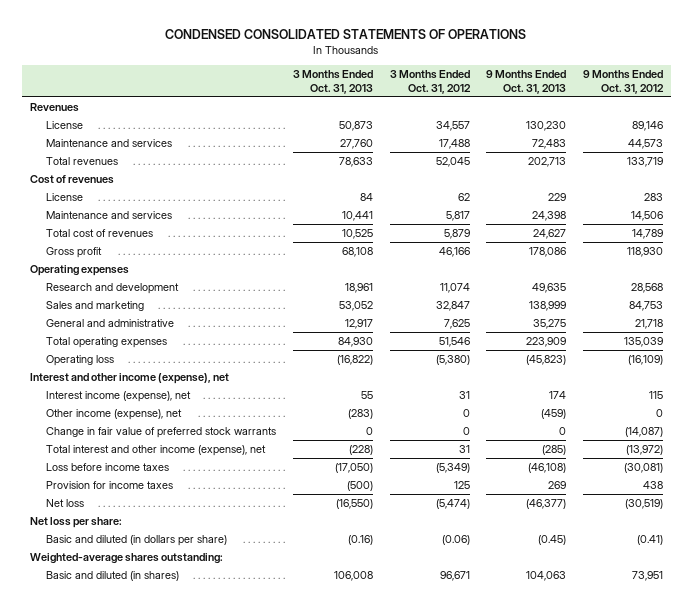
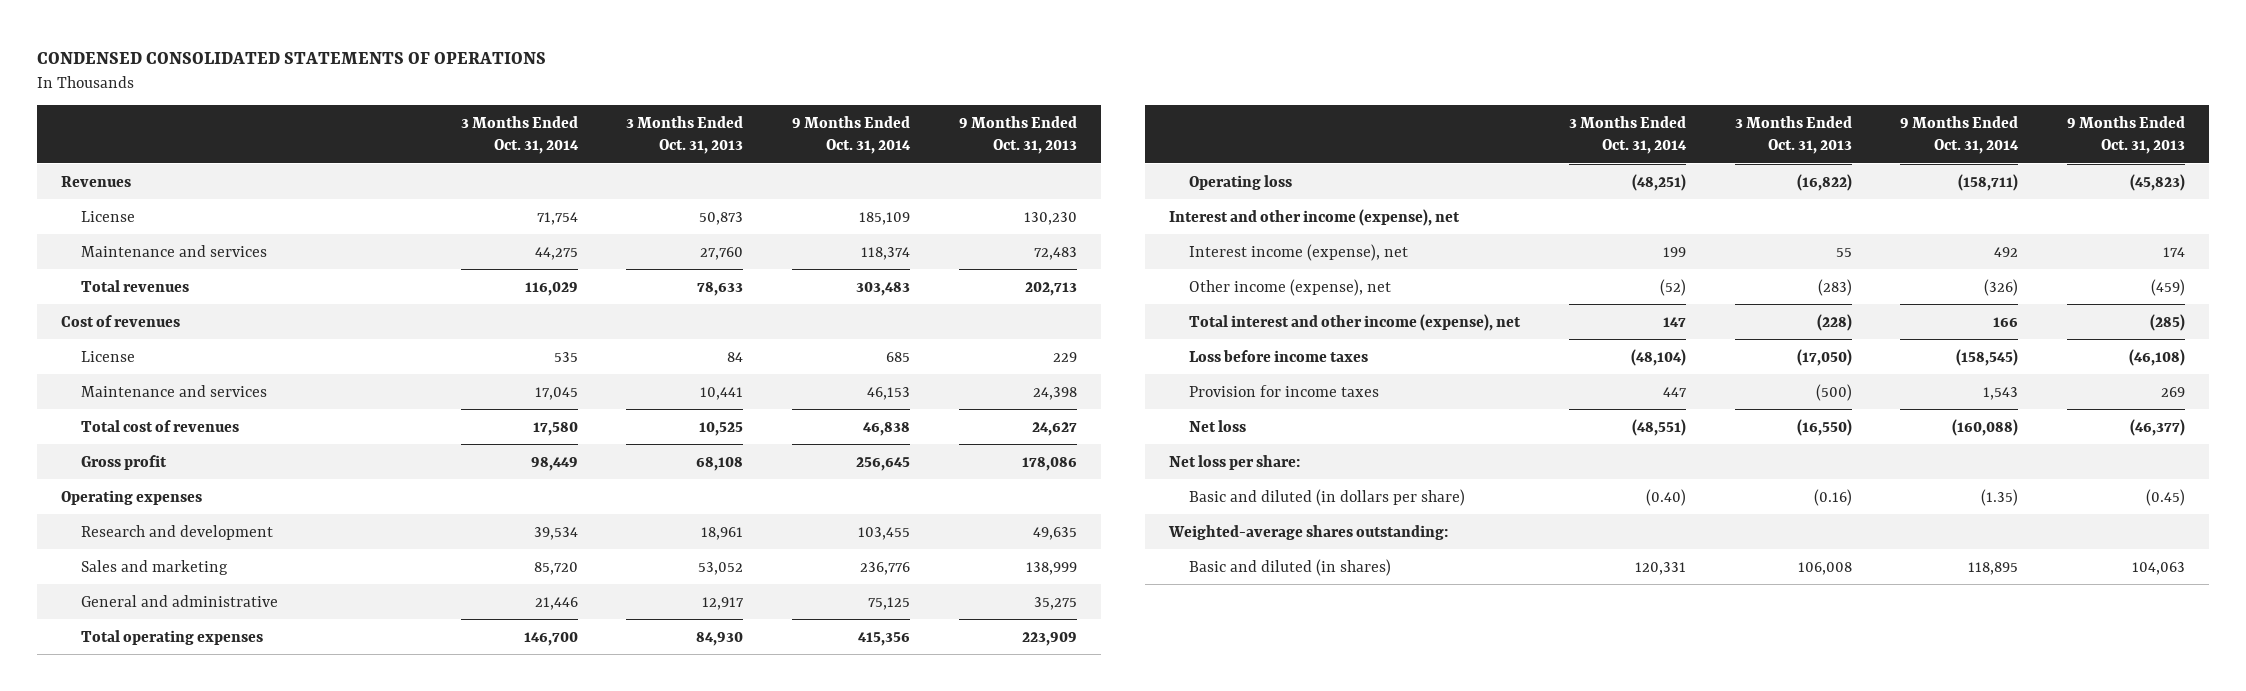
[389,69,471,94] 3 Months Ended Oct. 31, 2012 -> none
[583,69,665,94] 9 Months Ended Oct. 31, 2012 -> none
none -> [460,116,579,155] 3 Months Ended Oct. 31, 2014
none -> [792,116,912,155] 9 Months Ended Oct. 31, 2014
[46,427,277,439] Change in fair value of preferred stock warrants -> none

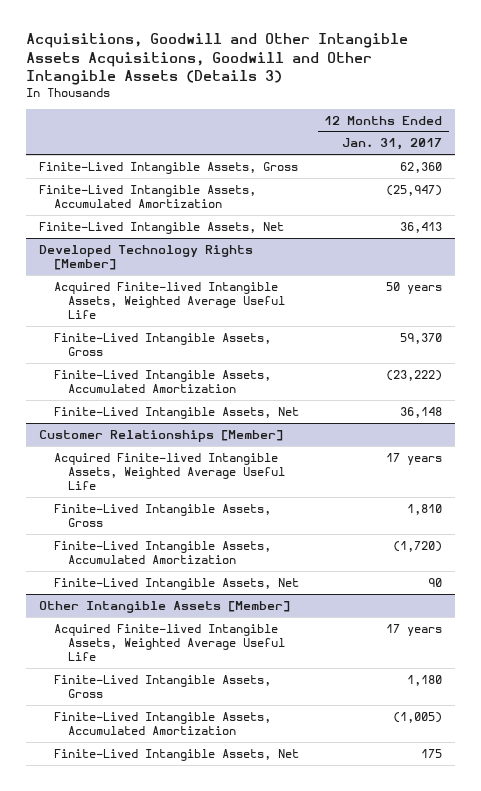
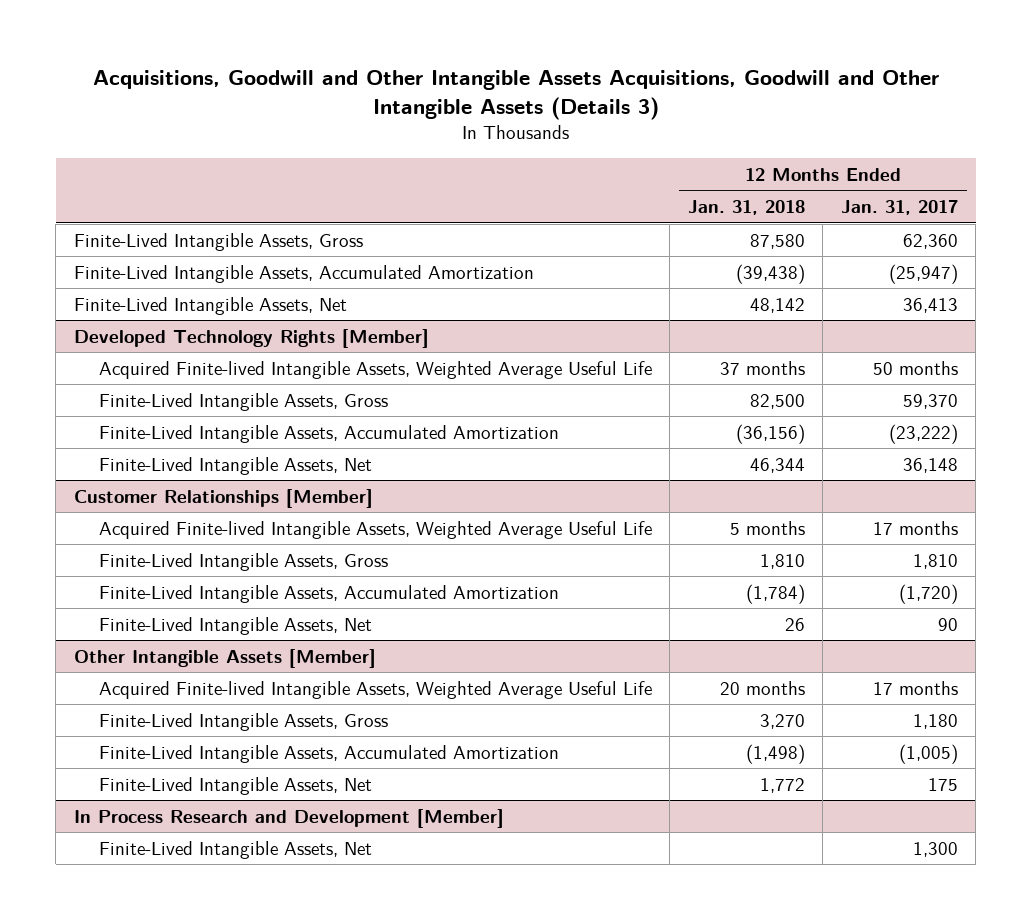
none -> [687,199,805,215] Jan. 31, 2018
[386,281,443,294] 50 years -> [872,360,958,375] 50 months
[386,452,443,465] 17 years -> [872,520,958,535] 17 months
[386,623,443,636] 17 years -> [872,680,958,695] 17 months
none -> [73,808,504,828] In Process Research and Development [Member]
none -> [98,840,372,859] Finite-Lived Intangible Assets, Net

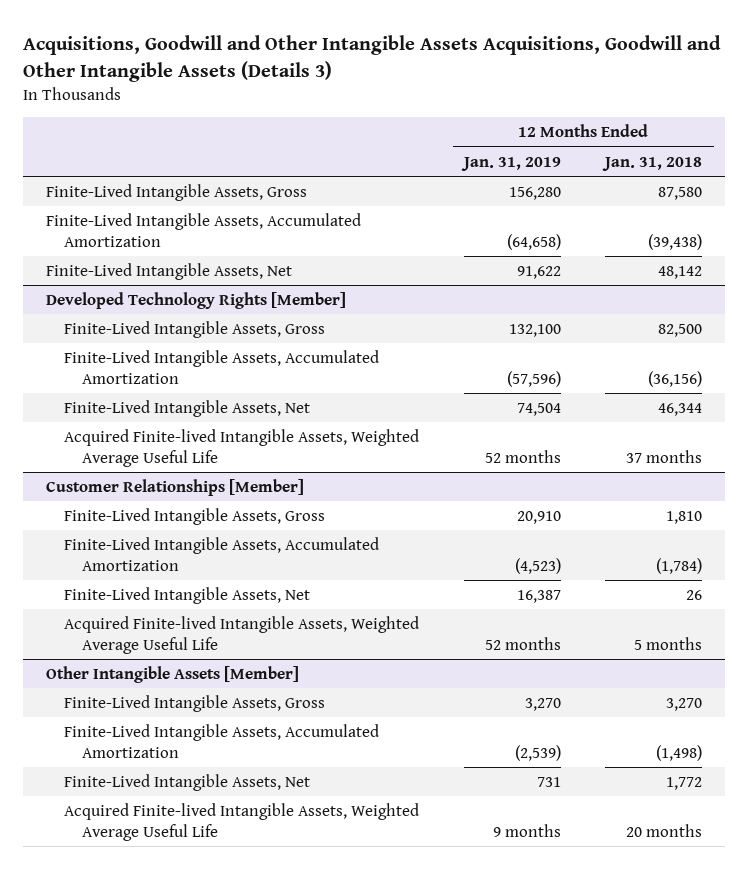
[840,199,958,215] Jan. 31, 2017 -> none
none -> [460,156,561,171] Jan. 31, 2019
[98,360,652,379] Acquired Finite-lived Intangible Assets, Weighted Average Useful Life -> [64,429,420,468] Acquired Finite-lived Intangible Assets, Weighted Average Useful Life
[98,520,652,539] Acquired Finite-lived Intangible Assets, Weighted Average Useful Life -> [64,616,420,655] Acquired Finite-lived Intangible Assets, Weighted Average Useful Life
[73,808,504,828] In Process Research and Development [Member] -> none
[98,840,372,859] Finite-Lived Intangible Assets, Net -> none
[98,680,652,699] Acquired Finite-lived Intangible Assets, Weighted Average Useful Life -> [64,803,420,842] Acquired Finite-lived Intangible Assets, Weighted Average Useful Life

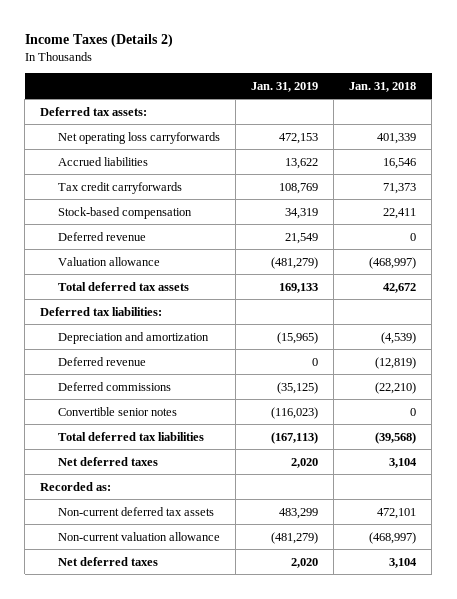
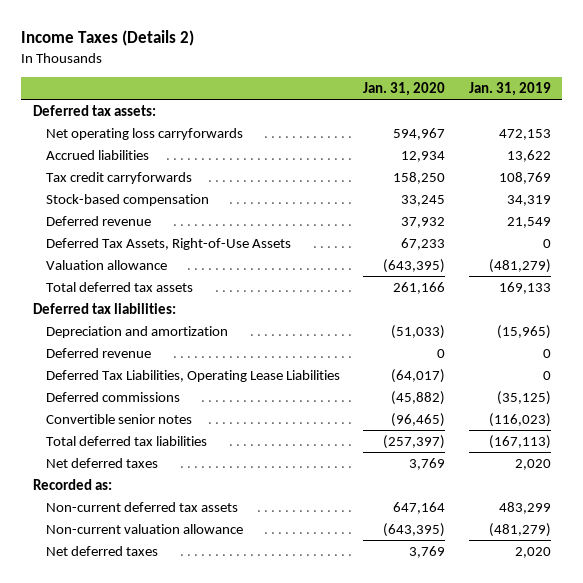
[349,81,417,92] Jan. 31, 2018 -> none
none -> [363,81,446,96] Jan. 31, 2020
none -> [45,237,291,250] Deferred Tax Assets, Right-of-Use Assets
none -> [45,369,340,382] Deferred Tax Liabilities, Operating Lease Liabilities

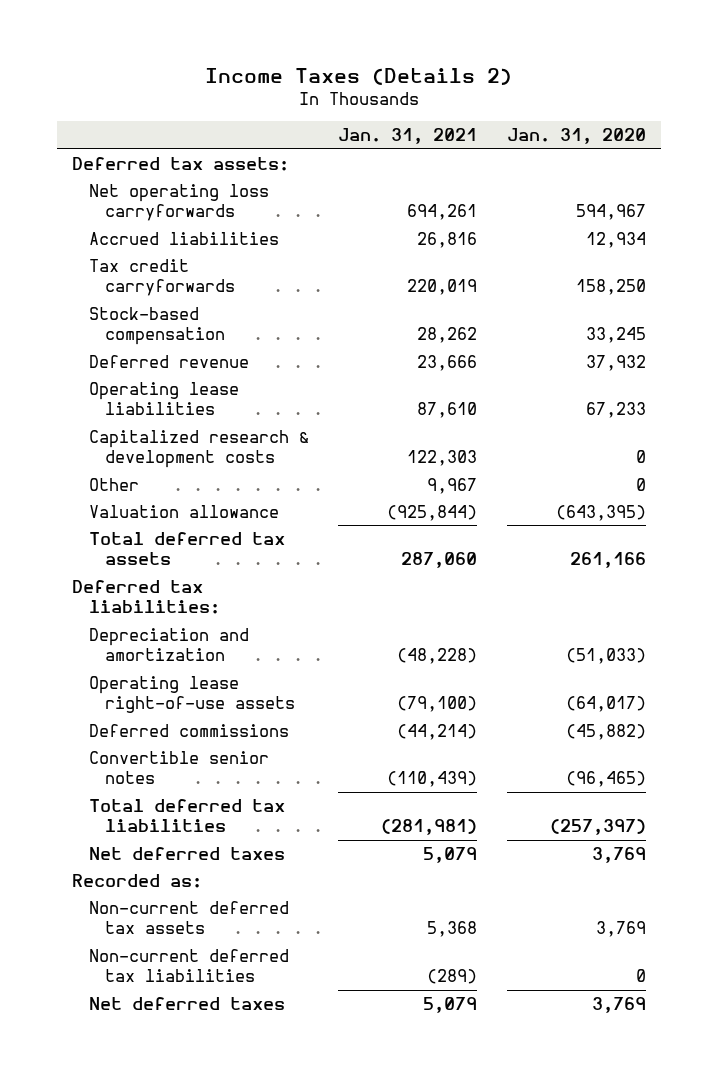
[468,81,551,96] Jan. 31, 2019 -> none
none -> [338,128,478,145] Jan. 31, 2021
[45,237,291,250] Deferred Tax Assets, Right-of-Use Assets -> [88,382,239,416] Operating lease liabilities
none -> [88,430,309,469] Capitalized research & development costs
none -> [88,478,139,492] Other
[45,347,151,358] Deferred revenue -> none
[45,369,340,382] Deferred Tax Liabilities, Operating Lease Liabilities -> [88,676,296,714] Operating lease right-of-use assets
[45,523,243,534] Non-current valuation allowance -> none
[393,501,446,514] 647,164 -> [595,921,646,938] 3,769
none -> [88,949,289,983] Non-current deferred tax liabilities

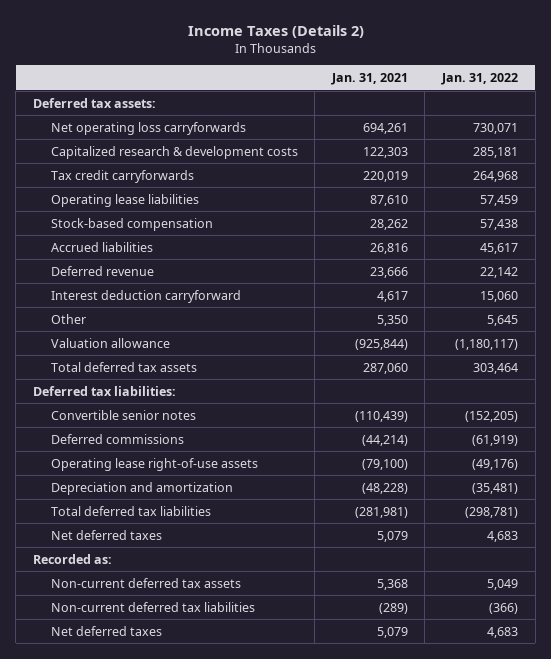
[506,128,646,145] Jan. 31, 2020 -> none
none -> [441,73,519,86] Jan. 31, 2022
[88,430,309,469] Capitalized research & development costs -> [50,145,298,159] Capitalized research & development costs
[88,382,239,416] Operating lease liabilities -> [50,193,199,207] Operating lease liabilities
[88,232,279,246] Accrued liabilities -> [50,241,153,252] Accrued liabilities
none -> [50,289,241,303] Interest deduction carryforward
[427,478,478,495] 9,967 -> [376,314,408,326] 5,350
[88,724,289,738] Deferred commissions -> [50,433,184,444] Deferred commissions
[88,676,296,714] Operating lease right-of-use assets -> [50,457,258,471] Operating lease right-of-use assets
[88,628,249,662] Depreciation and amortization -> [50,481,233,495] Depreciation and amortization

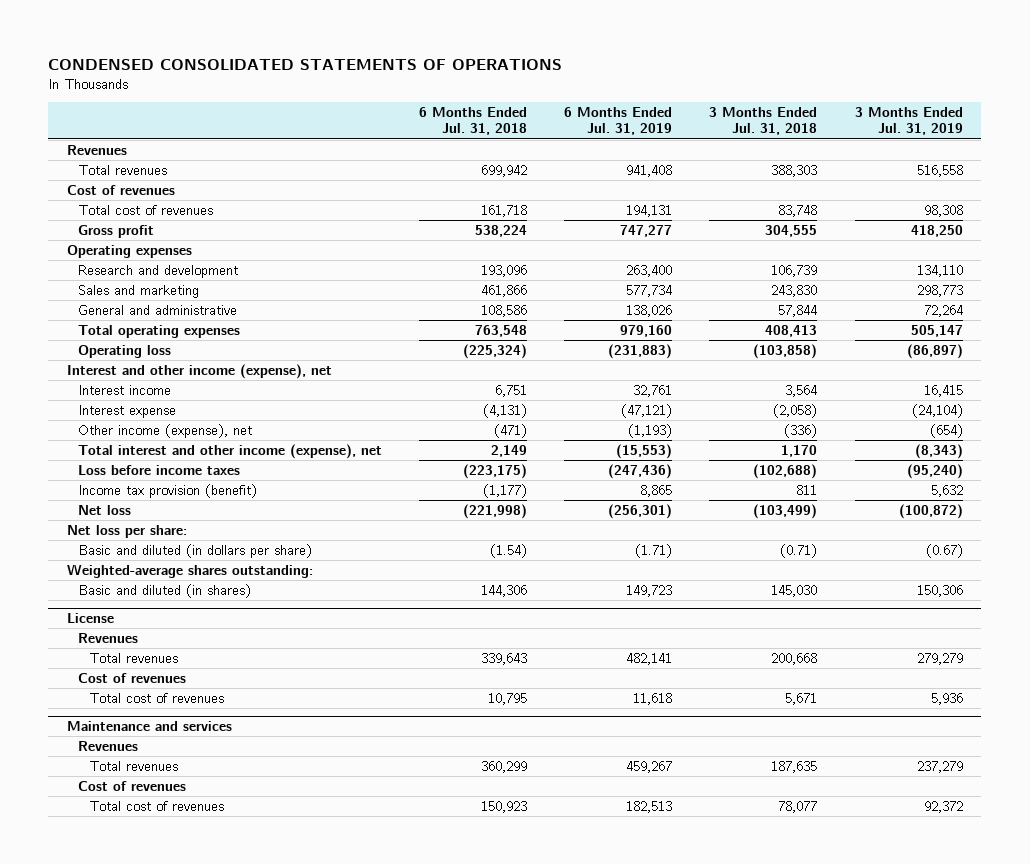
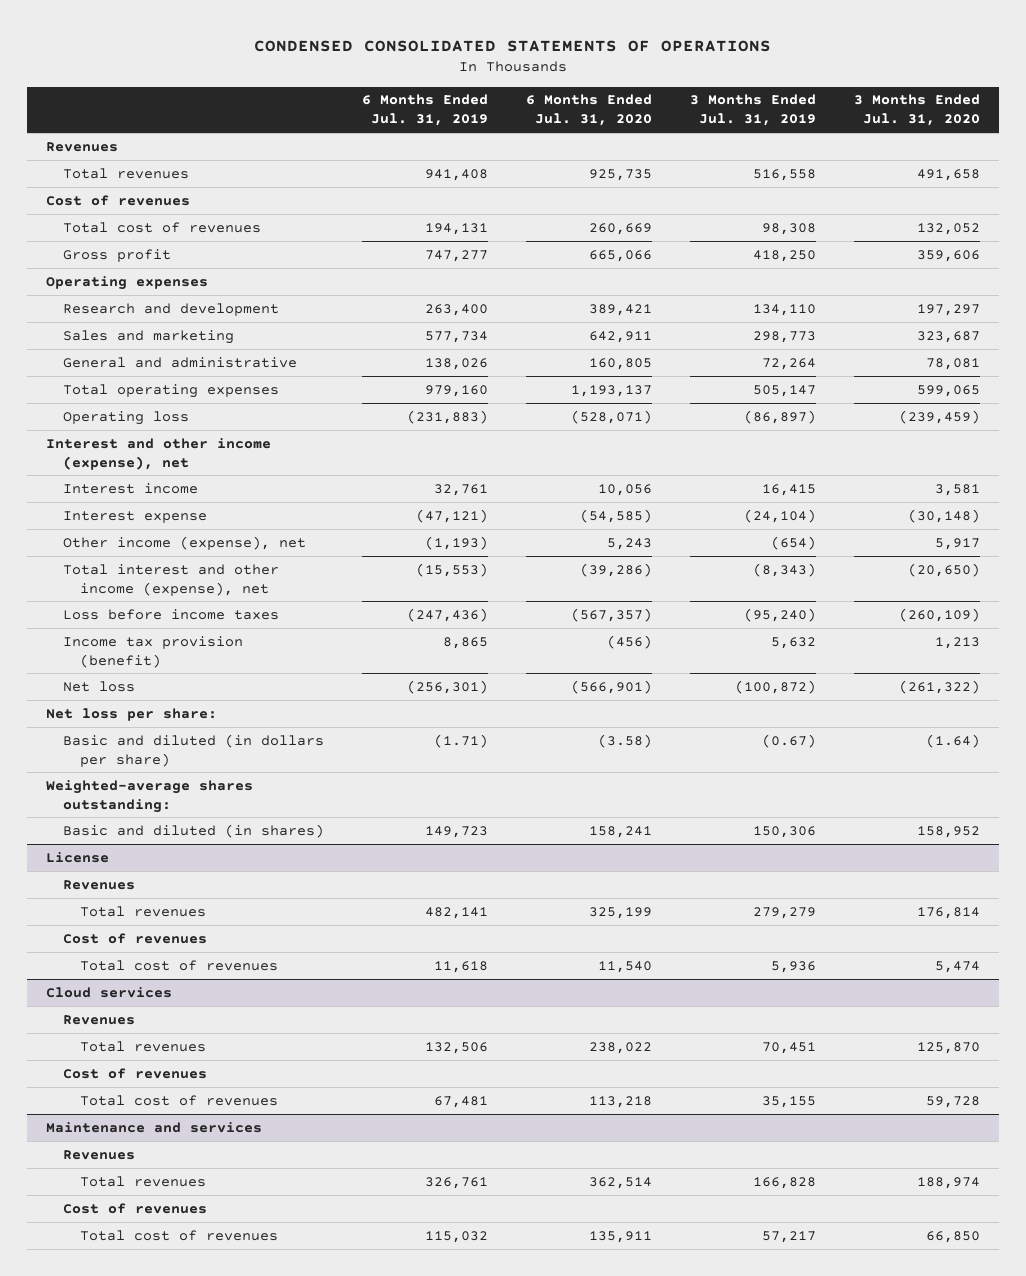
[419,107,528,136] 6 Months Ended Jul. 31, 2018 -> none
[709,107,818,136] 3 Months Ended Jul. 31, 2018 -> none
none -> [525,94,652,127] 6 Months Ended Jul. 31, 2020
none -> [854,94,981,127] 3 Months Ended Jul. 31, 2020
none -> [46,986,173,998] Cloud services
none -> [62,1014,135,1025] Revenues
none -> [79,1040,206,1052] Total revenues
none -> [62,1067,207,1079] Cost of revenues
none -> [79,1094,278,1106] Total cost of revenues
[626,760,673,773] 459,267 -> [424,1176,488,1189] 326,761
[916,760,963,773] 237,279 -> [752,1176,816,1189] 166,828
[626,800,673,813] 182,513 -> [424,1230,488,1243] 115,032
[923,800,963,813] 92,372 -> [761,1230,816,1243] 57,217

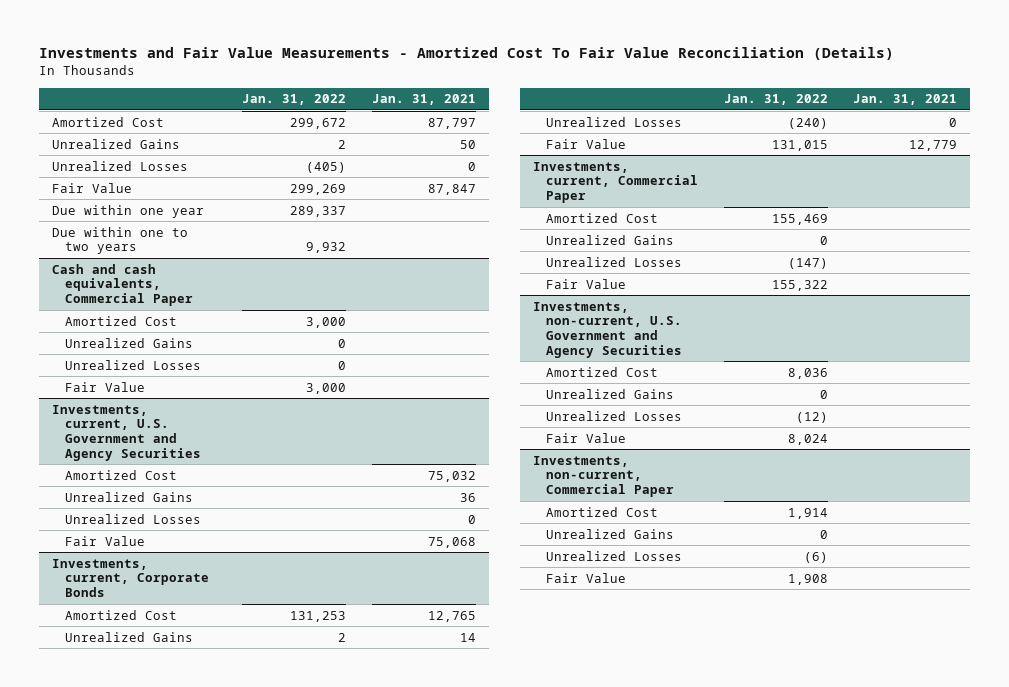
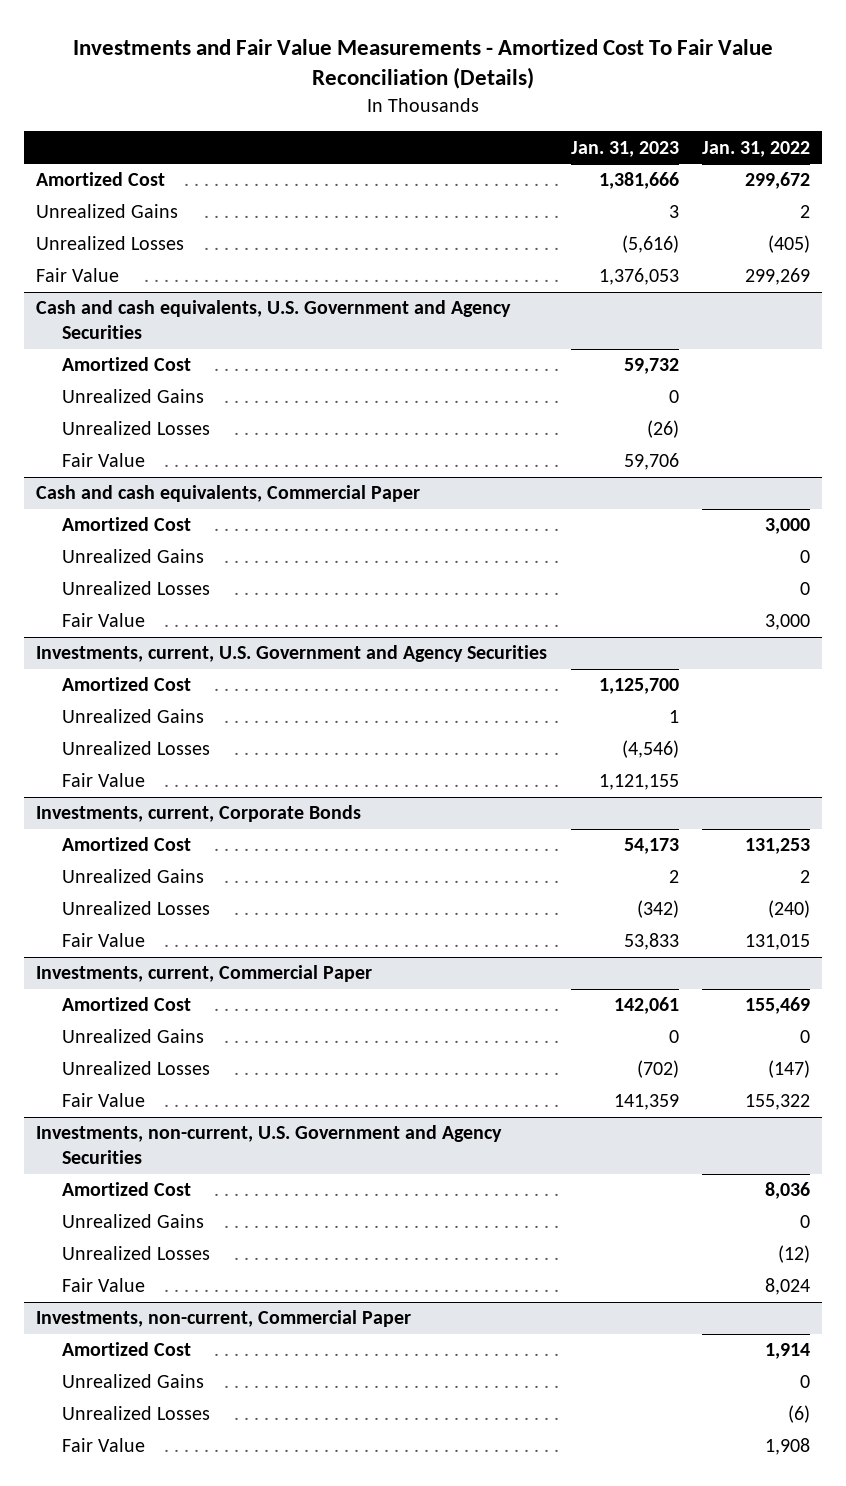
[371,94,476,106] Jan. 31, 2021 -> none
none -> [570,140,679,157] Jan. 31, 2023
[51,204,204,218] Due within one year -> none
[51,226,188,255] Due within one to two years -> none
none -> [35,300,511,340] Cash and cash equivalents, U.S. Government and Agency Securities
none -> [62,357,192,372] Amortized Cost
none -> [62,389,205,404] Unrealized Gains
none -> [62,421,211,436] Unrealized Losses
none -> [62,453,146,468] Fair Value

